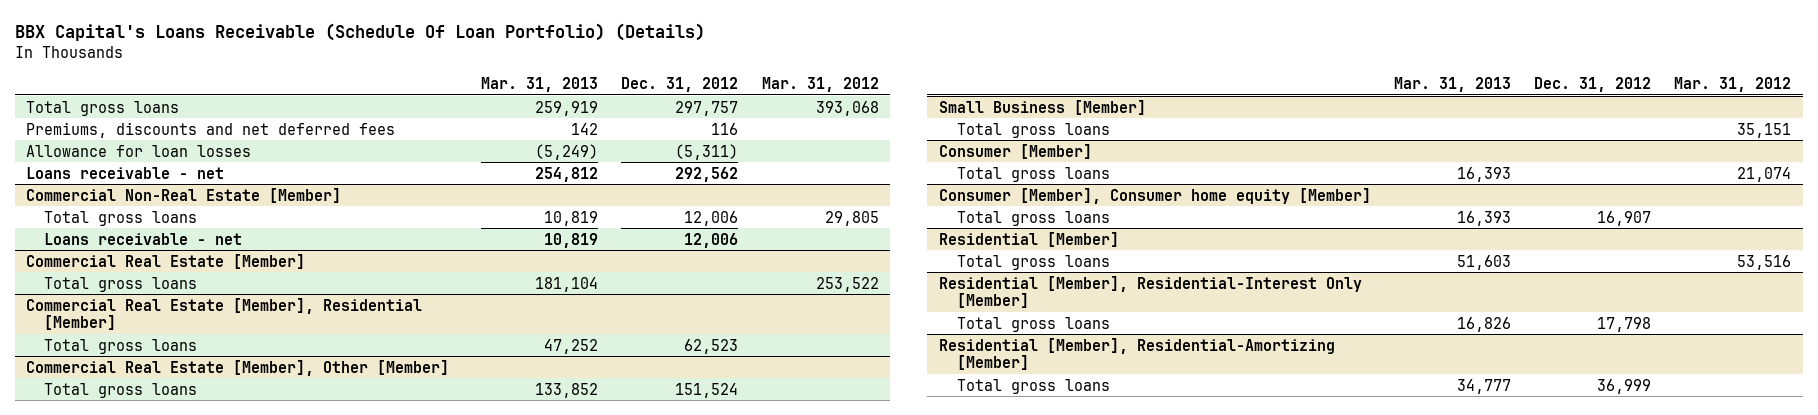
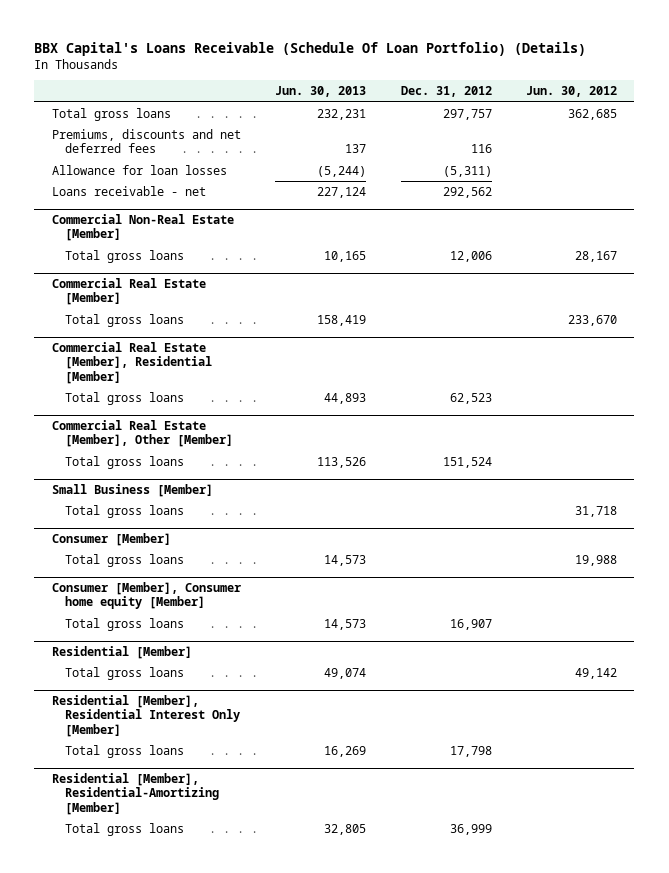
[481,77,599,93] Mar. 31, 2013 -> none
[761,77,879,93] Mar. 31, 2012 -> none
none -> [275,86,367,98] Jun. 30, 2013
none -> [525,86,617,98] Jun. 30, 2012
[43,232,242,245] Loans receivable - net -> none
[938,275,1362,309] Residential [Member], Residential-Interest Only [Member] -> [51,695,241,737] Residential [Member], Residential Interest Only [Member]

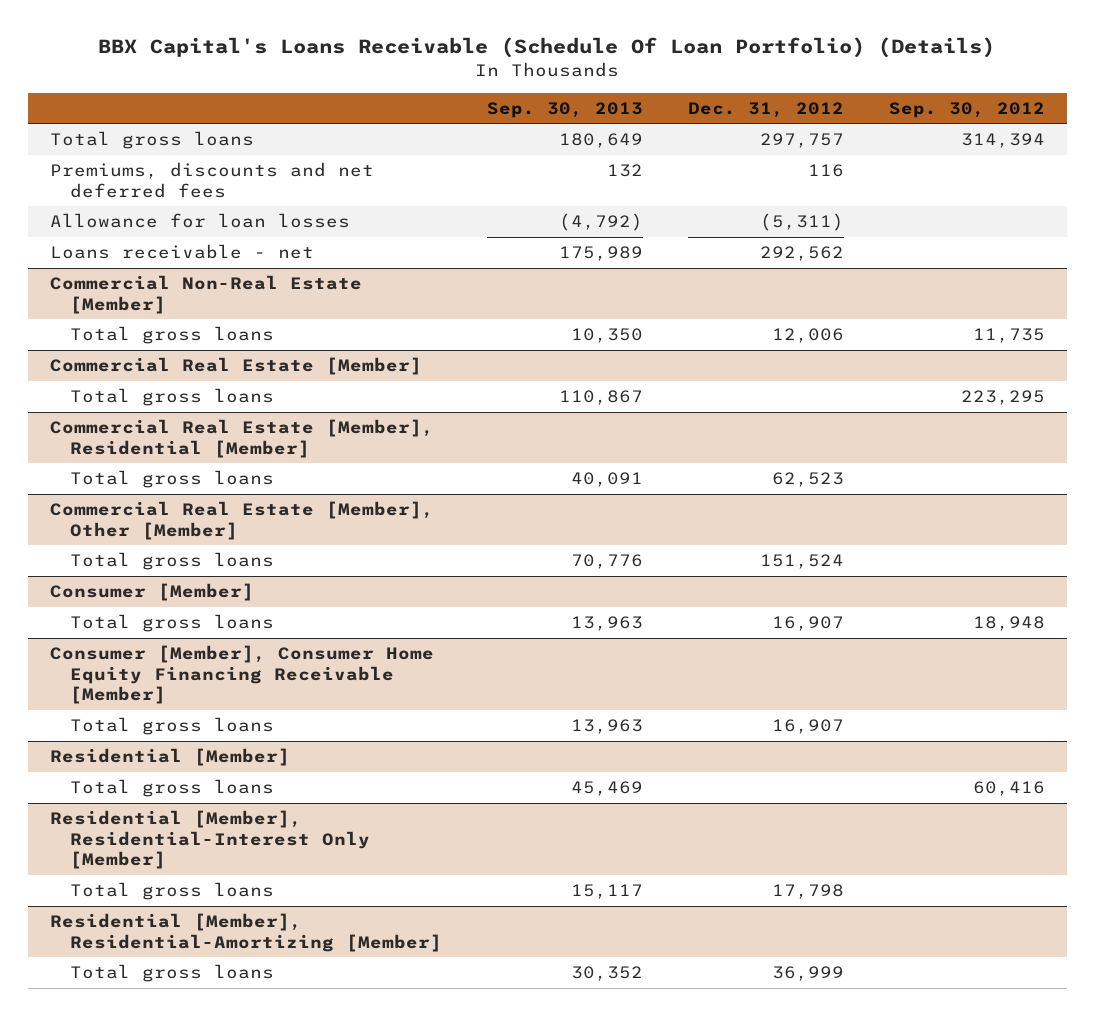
[275,86,367,98] Jun. 30, 2013 -> none
[525,86,617,98] Jun. 30, 2012 -> none
none -> [487,101,644,118] Sep. 30, 2013
none -> [888,101,1045,118] Sep. 30, 2012
[51,484,213,498] Small Business [Member] -> none
[65,504,185,518] Total gross loans -> none
[65,553,185,567] Total gross loans -> none
[51,582,241,610] Consumer [Member], Consumer home equity [Member] -> none
none -> [49,645,434,705] Consumer [Member], Consumer Home Equity Financing Receivable [Member]
none -> [70,717,275,736] Total gross loans
[51,695,241,737] Residential [Member], Residential Interest Only [Member] -> [49,810,371,870] Residential [Member], Residential-Interest Only [Member]

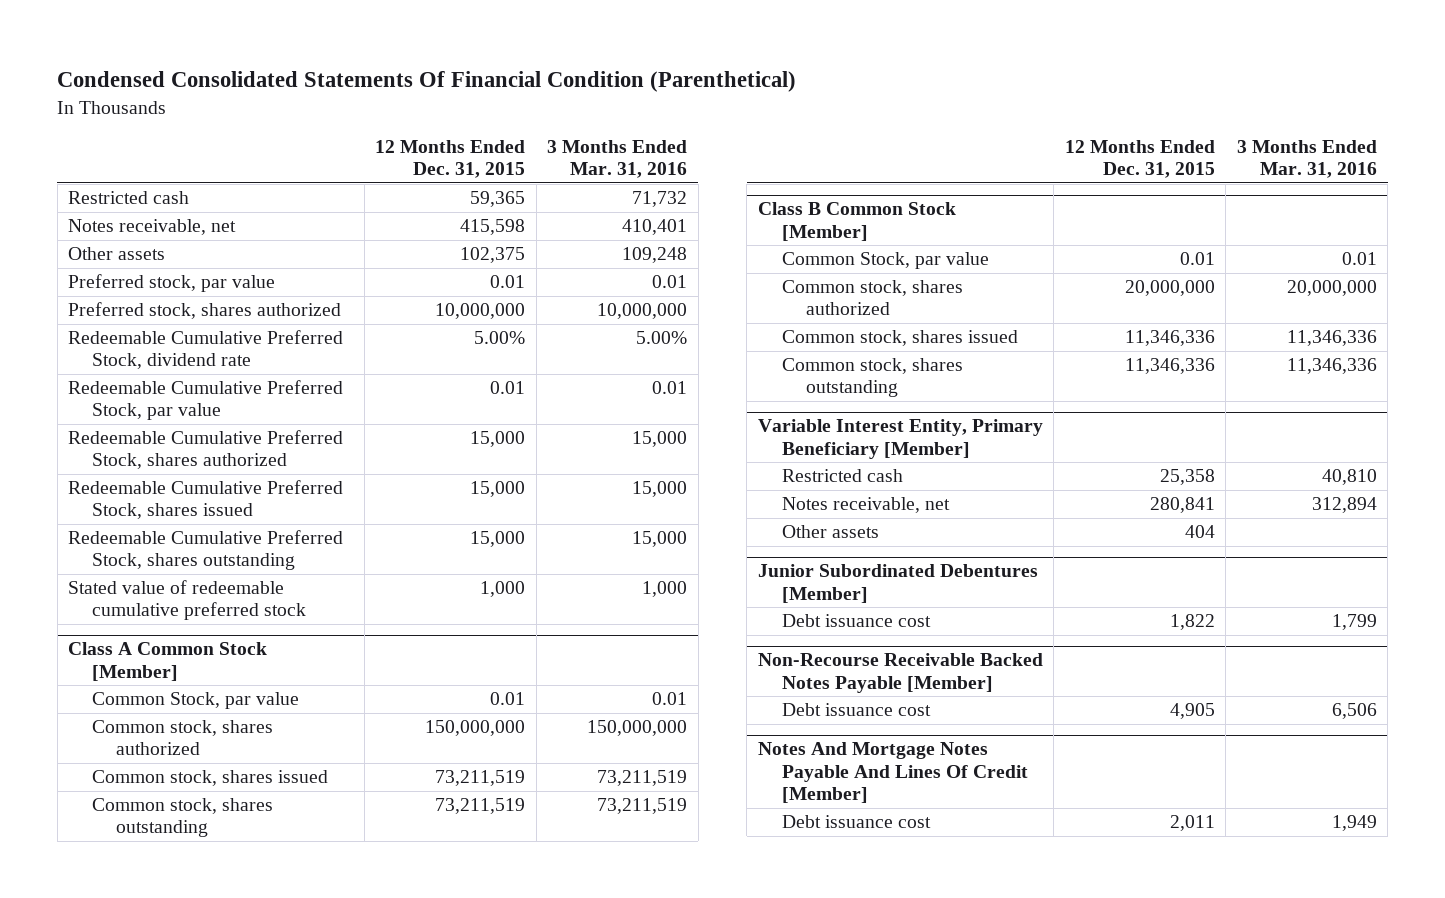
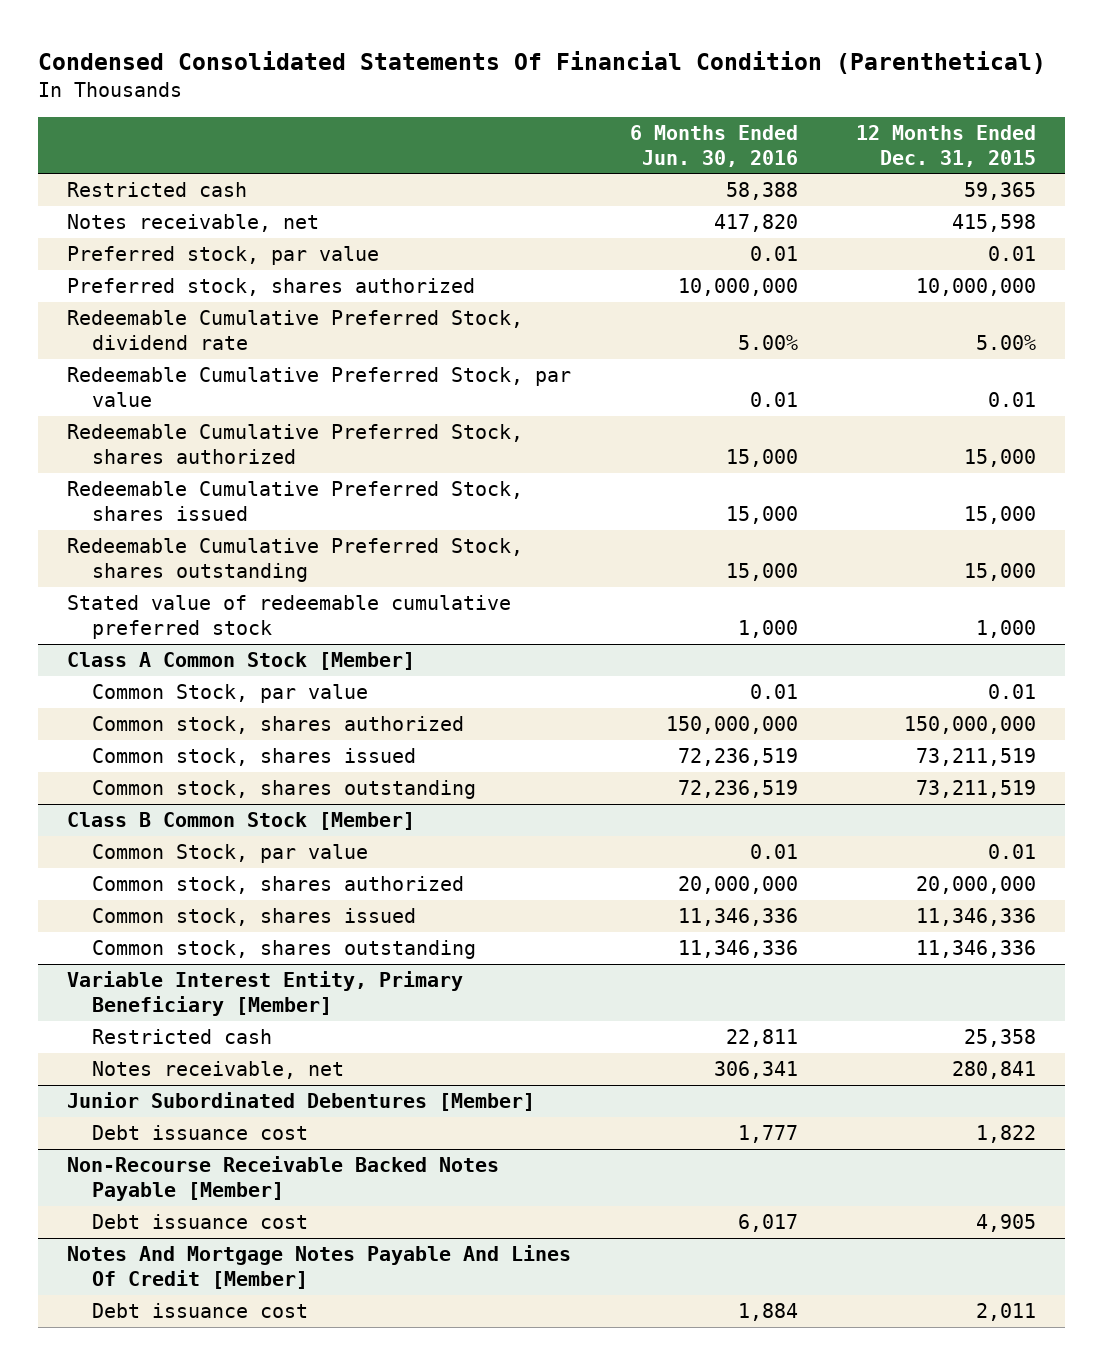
[547,140,688,179] 3 Months Ended Mar. 31, 2016 -> none
none -> [629,125,798,167] 6 Months Ended Jun. 30, 2016
[68,247,166,261] Other assets -> none
[781,525,879,539] Other assets -> none

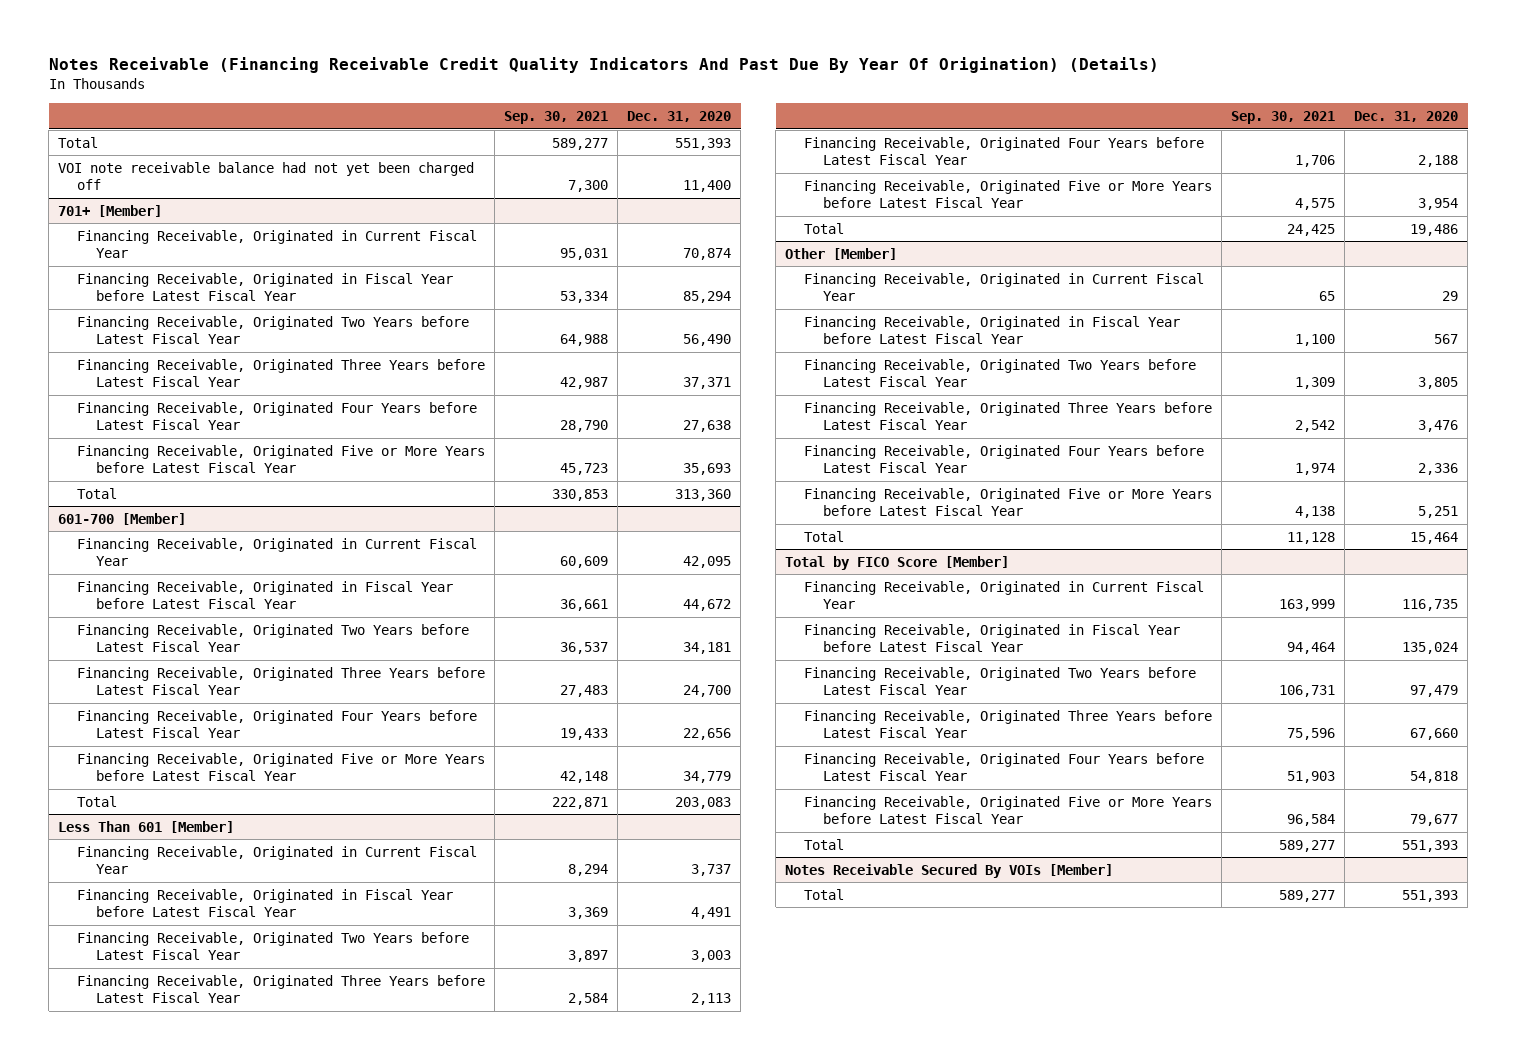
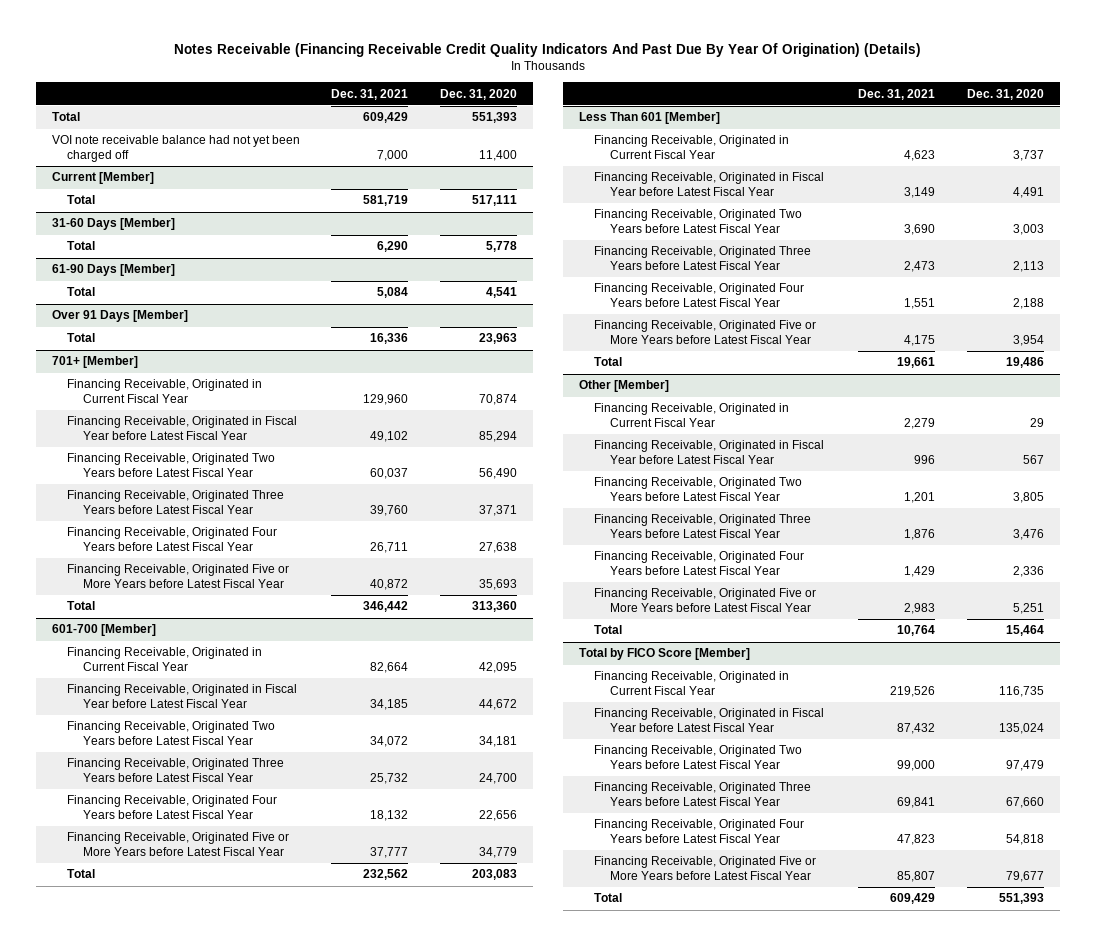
[503,111,608,125] Sep. 30, 2021 -> none
none -> [331,88,409,100] Dec. 31, 2021
none -> [51,172,154,185] Current [Member]
none -> [67,195,96,205] Total
none -> [51,218,175,231] 31-60 Days [Member]
none -> [67,241,96,251] Total
none -> [51,264,175,277] 61-90 Days [Member]
none -> [67,287,96,297] Total
none -> [51,310,188,323] Over 91 Days [Member]
none -> [67,333,96,343] Total
[785,863,1114,878] Notes Receivable Secured By VOIs [Member] -> none
[804,888,845,900] Total -> none

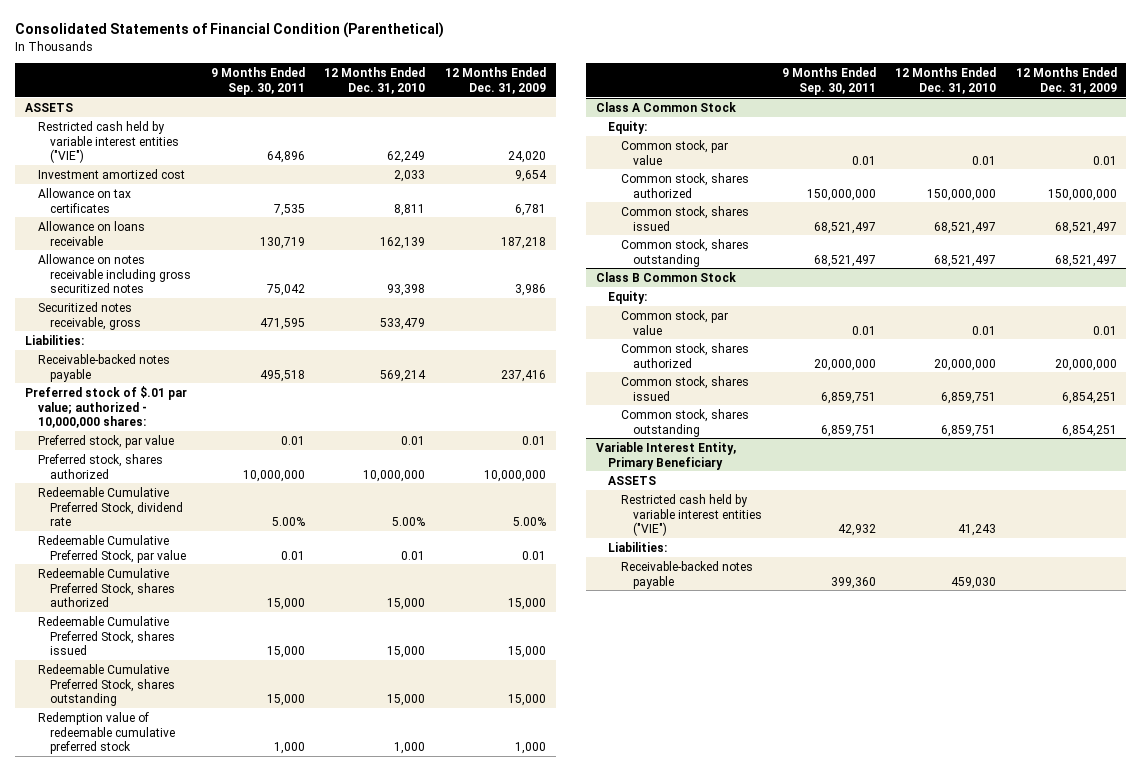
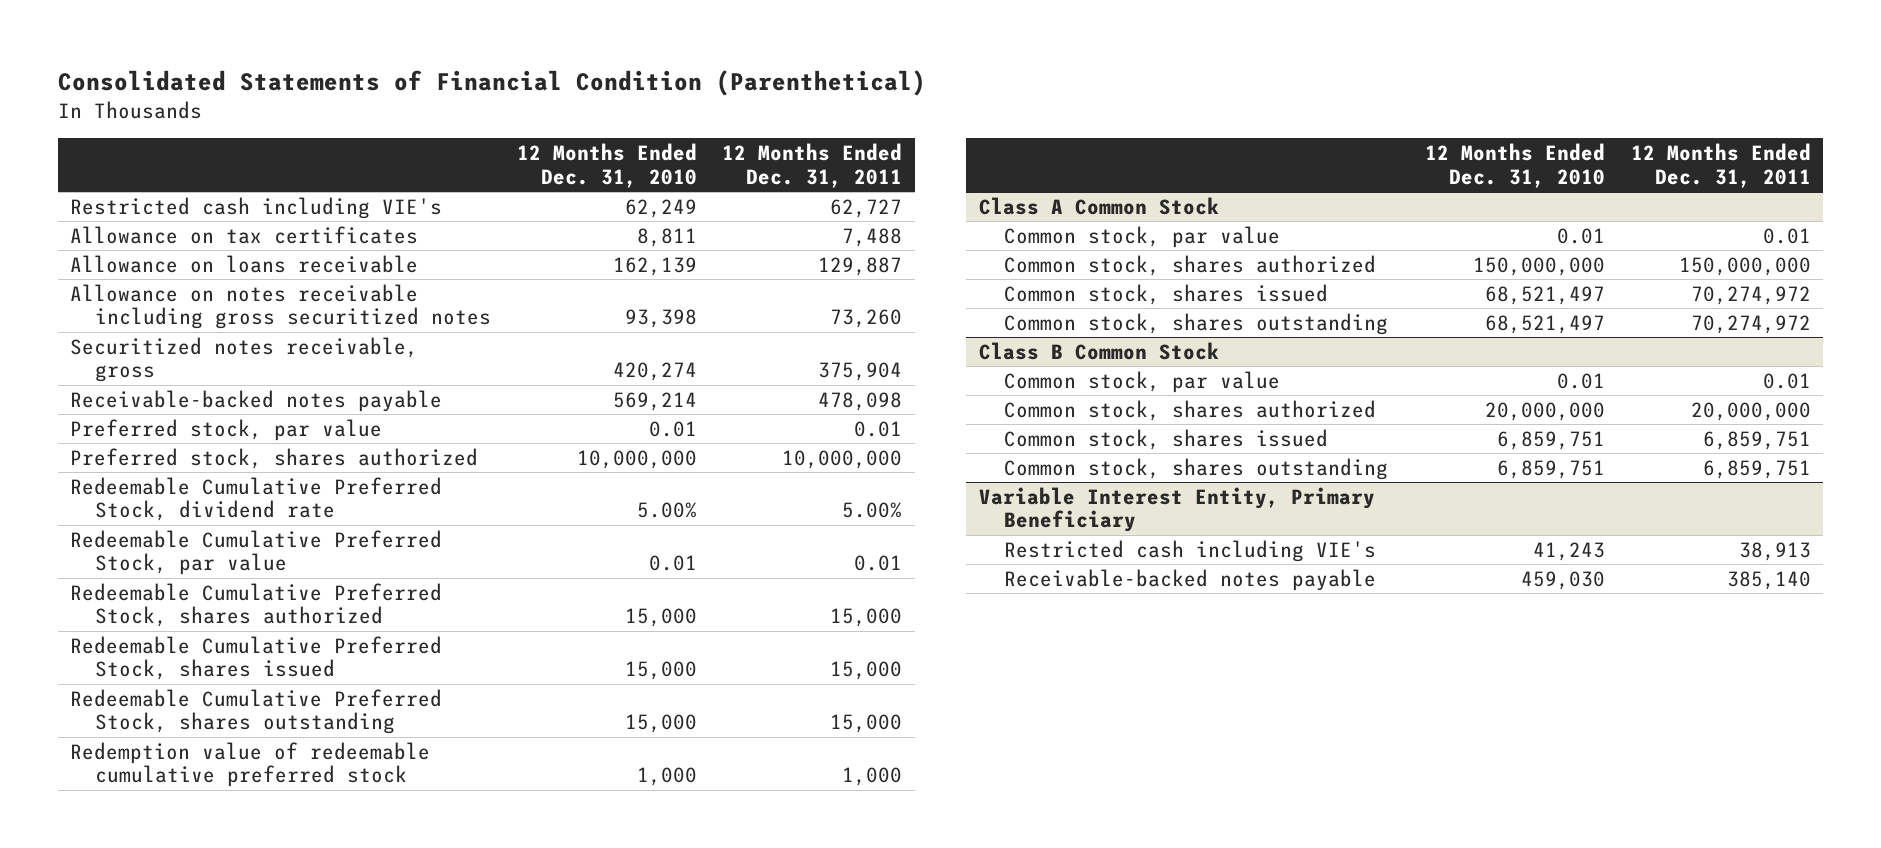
[211,66,306,95] 9 Months Ended Sep. 30, 2011 -> none
[444,66,546,94] 12 Months Ended Dec. 31, 2009 -> none
none -> [722,143,903,188] 12 Months Ended Dec. 31, 2011
[25,102,74,112] ASSETS -> none
[37,168,185,179] Investment amortized cost -> none
[37,120,180,164] Restricted cash held by variable interest entities ("VIE") -> [70,196,443,219] Restricted cash including VIE's
[25,334,85,345] Liabilities: -> none
[380,317,426,330] 533,479 -> [612,362,697,382] 420,274
[25,385,188,429] Preferred stock of $.01 par value; authorized - 10,000,000 shares: -> none
[608,120,648,134] Equity: -> none
[608,290,648,304] Equity: -> none
[608,475,657,485] ASSETS -> none
[608,541,668,552] Liabilities: -> none
[620,493,763,537] Restricted cash held by variable interest entities ("VIE") -> [1003,539,1376,562] Restricted cash including VIE's

